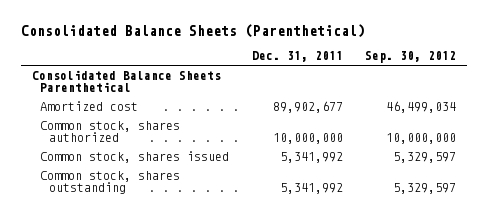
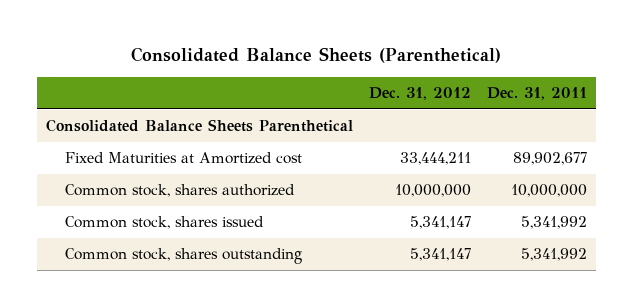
[364,51,456,64] Sep. 30, 2012 -> none
none -> [368,87,471,101] Dec. 31, 2012
[40,101,139,112] Amortized cost -> [64,152,302,165] Fixed Maturities at Amortized cost

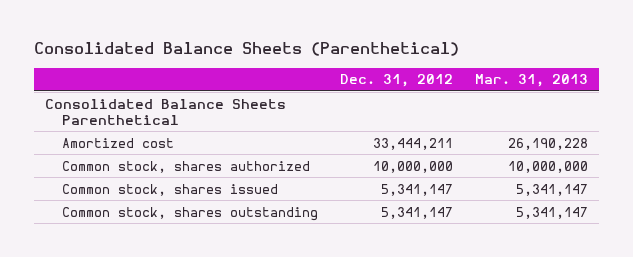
[487,87,588,101] Dec. 31, 2011 -> none
none -> [475,74,589,88] Mar. 31, 2013
[64,152,302,165] Fixed Maturities at Amortized cost -> [62,137,175,148] Amortized cost

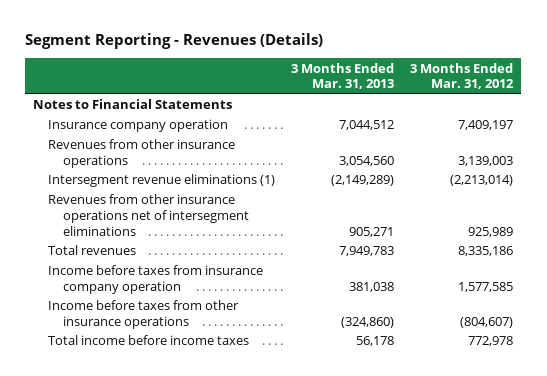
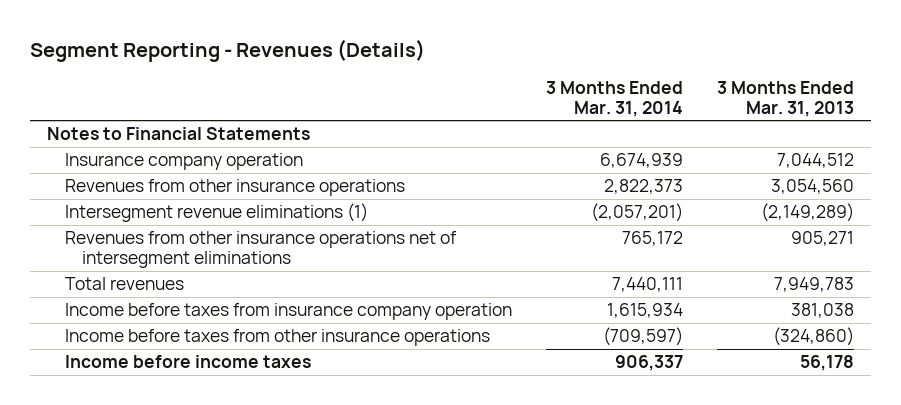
[410,62,515,90] 3 Months Ended Mar. 31, 2012 -> none
none -> [545,80,683,117] 3 Months Ended Mar. 31, 2014
[48,335,250,346] Total income before income taxes -> [64,355,311,369] Income before income taxes

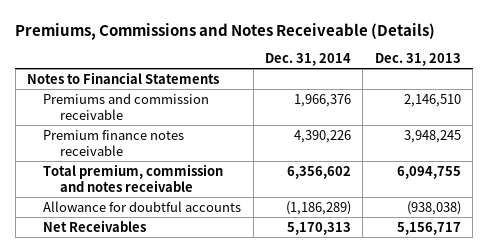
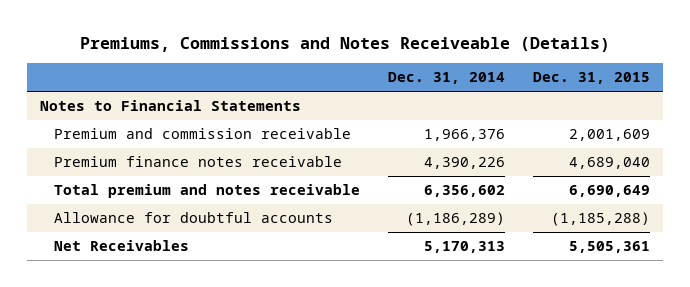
[374,53,461,67] Dec. 31, 2013 -> none
none -> [532,72,650,85] Dec. 31, 2015
[43,92,210,120] Premiums and commission receivable -> [53,128,351,140] Premium and commission receivable
[43,163,224,192] Total premium, commission and notes receivable -> [53,184,360,199] Total premium and notes receivable

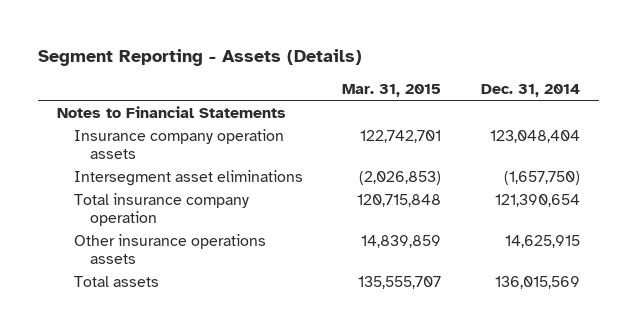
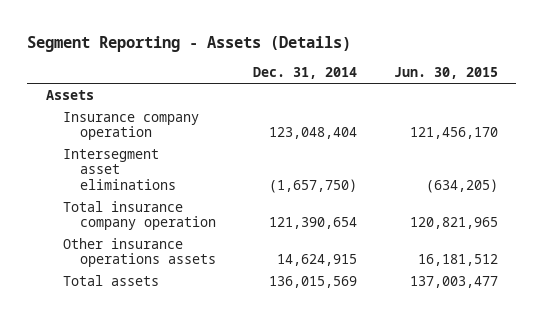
[342,83,442,97] Mar. 31, 2015 -> none
none -> [393,67,498,80] Jun. 30, 2015
[57,105,287,118] Notes to Financial Statements -> none
none -> [45,89,94,100] Assets
[73,128,284,160] Insurance company operation assets -> [62,111,199,141] Insurance company operation
[504,234,580,248] 14,625,915 -> [276,254,357,267] 14,624,915

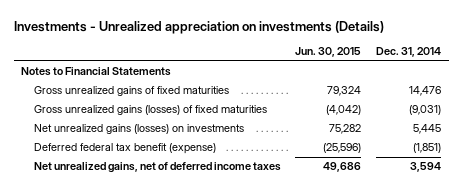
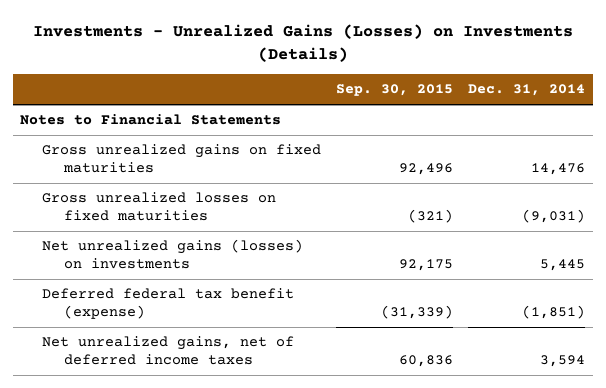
[13,20,384,34] Investments - Unrealized appreciation on investments (Details) -> [32,24,573,63] Investments - Unrealized Gains (Losses) on Investments (Details)
[295,47,362,58] Jun. 30, 2015 -> none
none -> [336,84,454,97] Sep. 30, 2015
[33,86,229,97] Gross unrealized gains of fixed maturities -> [42,144,322,174] Gross unrealized gains on fixed maturities
[33,105,267,116] Gross unrealized gains (losses) of fixed maturities -> [42,192,277,222] Gross unrealized losses on fixed maturities

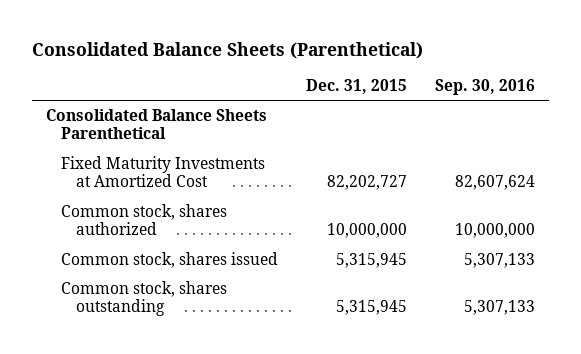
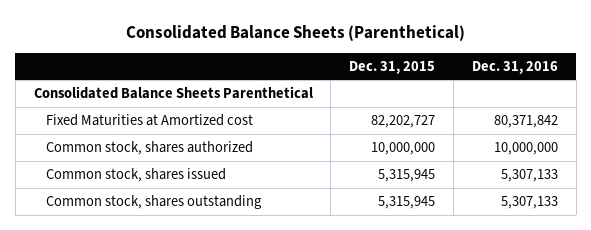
[435,79,536,96] Sep. 30, 2016 -> none
none -> [471,60,558,74] Dec. 31, 2016
[60,156,265,188] Fixed Maturity Investments at Amortized Cost -> [45,114,253,127] Fixed Maturities at Amortized cost

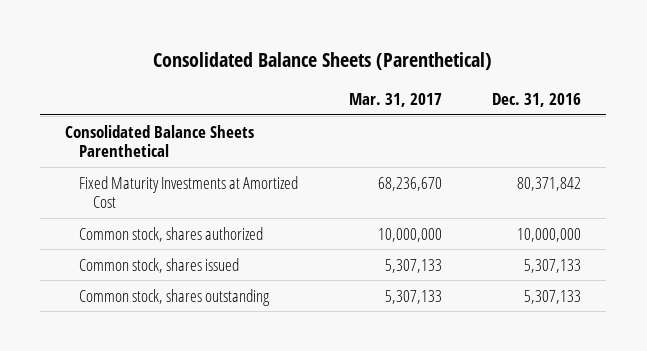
[349,60,436,74] Dec. 31, 2015 -> none
none -> [348,93,442,108] Mar. 31, 2017
[45,114,253,127] Fixed Maturities at Amortized cost -> [79,175,299,209] Fixed Maturity Investments at Amortized Cost

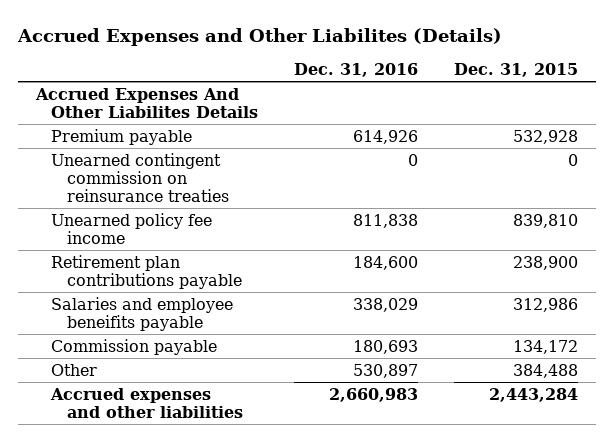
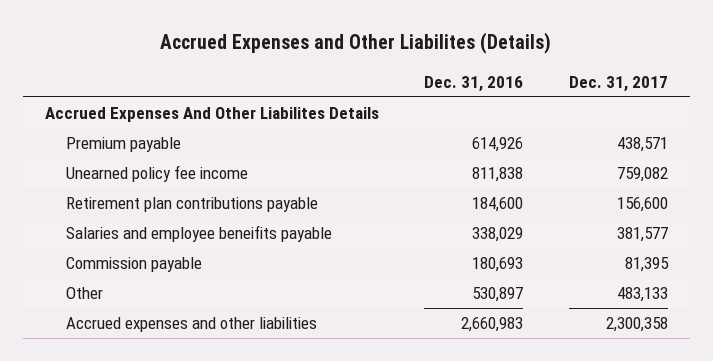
[453,62,578,77] Dec. 31, 2015 -> none
none -> [568,75,668,92] Dec. 31, 2017
[51,152,229,202] Unearned contingent commission on reinsurance treaties -> none

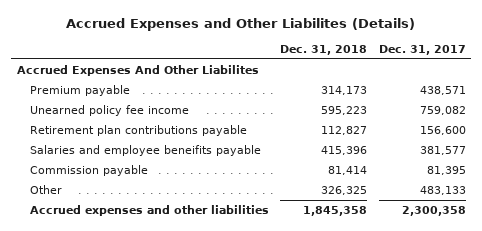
[424,75,524,92] Dec. 31, 2016 -> none
none -> [280,44,368,55] Dec. 31, 2018
[45,107,380,123] Accrued Expenses And Other Liabilites Details -> [16,64,259,76] Accrued Expenses And Other Liabilites

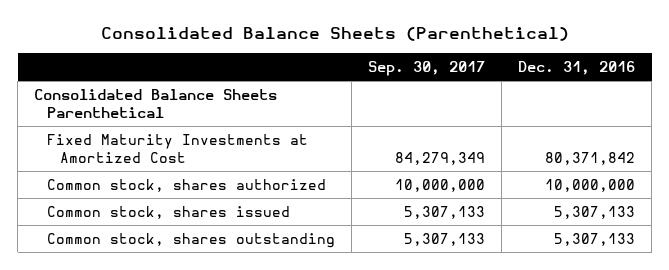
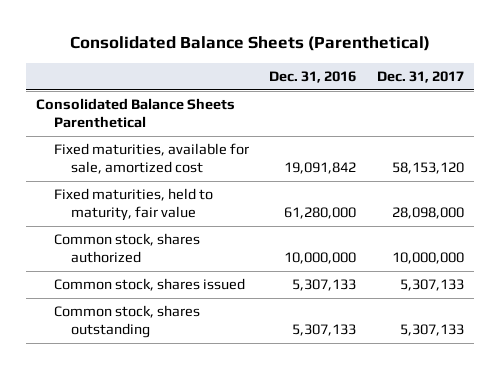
[368,61,486,77] Sep. 30, 2017 -> none
none -> [376,71,464,84] Dec. 31, 2017
[47,133,309,163] Fixed Maturity Investments at Amortized Cost -> none
none -> [53,143,249,175] Fixed maturities, available for sale, amortized cost
none -> [53,188,213,222] Fixed maturities, held to maturity, fair value

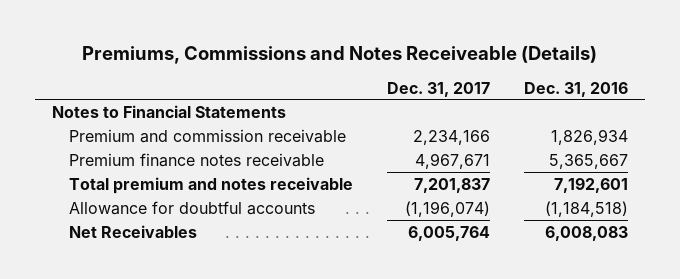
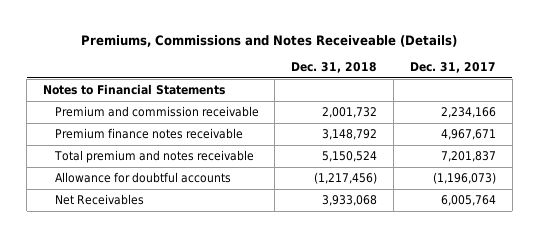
[523,81,628,97] Dec. 31, 2016 -> none
none -> [291,62,378,74] Dec. 31, 2018
[404,200,490,217] (1,196,074) -> [432,172,496,185] (1,196,073)

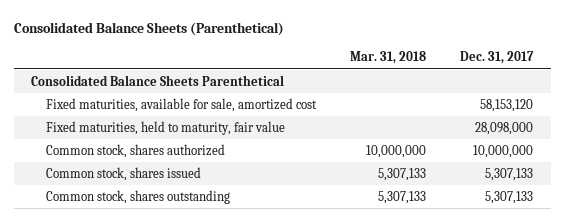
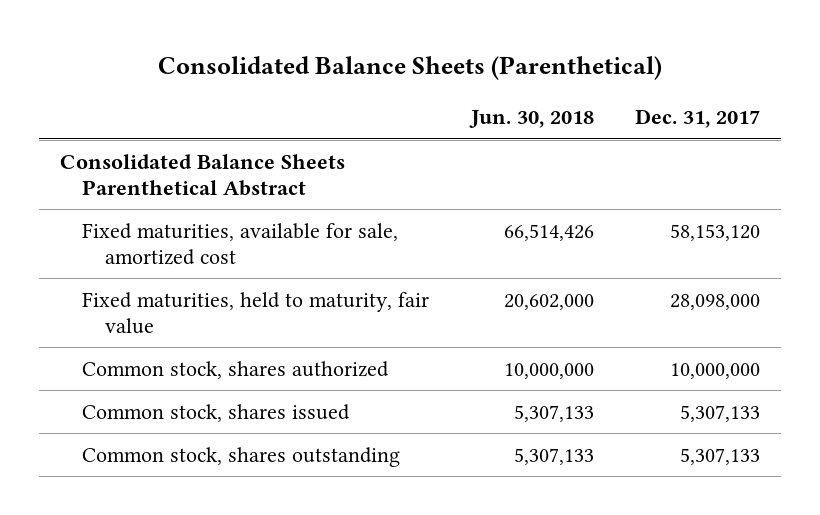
[350,51,427,65] Mar. 31, 2018 -> none
none -> [468,110,594,129] Jun. 30, 2018
[31,74,285,86] Consolidated Balance Sheets Parenthetical -> [59,153,345,196] Consolidated Balance Sheets Parenthetical Abstract

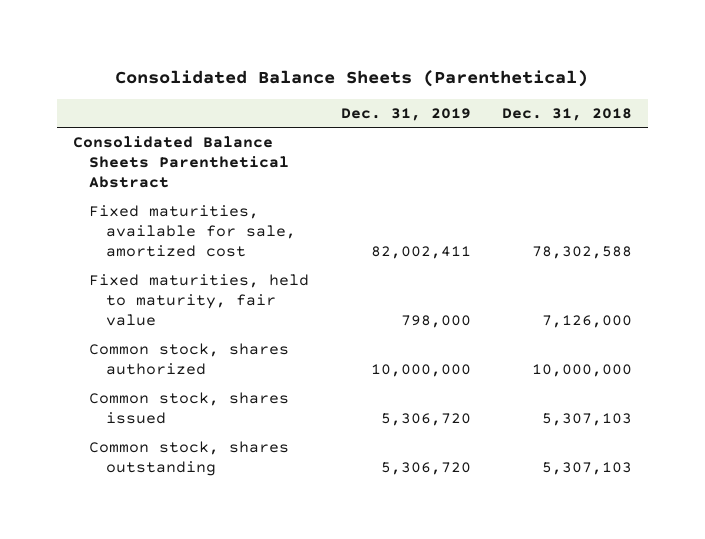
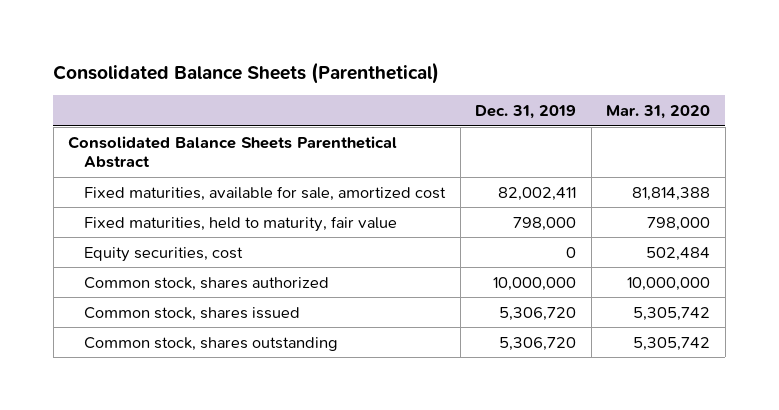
[502,108,633,122] Dec. 31, 2018 -> none
none -> [606,105,711,120] Mar. 31, 2020
none -> [84,246,244,262] Equity securities, cost

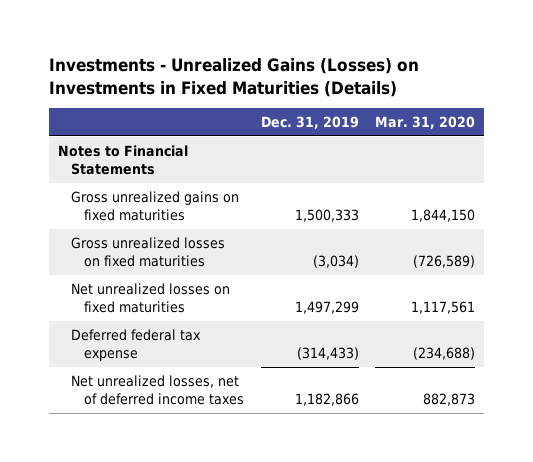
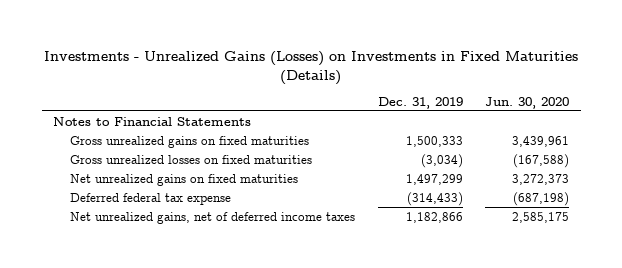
[375,115,476,129] Mar. 31, 2020 -> none
none -> [485,96,570,109] Jun. 30, 2020
[71,283,231,313] Net unrealized losses on fixed maturities -> [70,173,299,186] Net unrealized gains on fixed maturities
[71,375,245,405] Net unrealized losses, net of deferred income taxes -> [70,211,356,224] Net unrealized gains, net of deferred income taxes

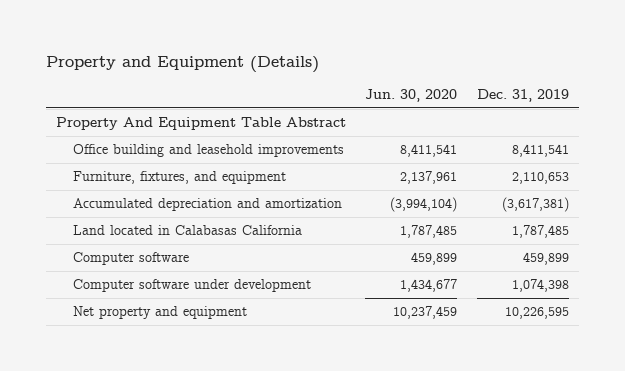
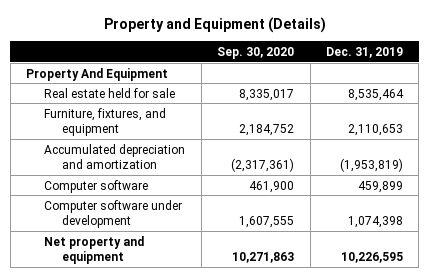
[365,89,458,103] Jun. 30, 2020 -> none
none -> [217,46,295,59] Sep. 30, 2020
[73,144,345,158] Office building and leasehold improvements -> none
[55,117,346,131] Property And Equipment Table Abstract -> [26,67,169,81] Property And Equipment
none -> [44,87,176,98] Real estate held for sale
[73,225,303,236] Land located in Calabasas California -> none
[502,197,570,213] (3,617,381) -> [339,158,403,173] (1,953,819)

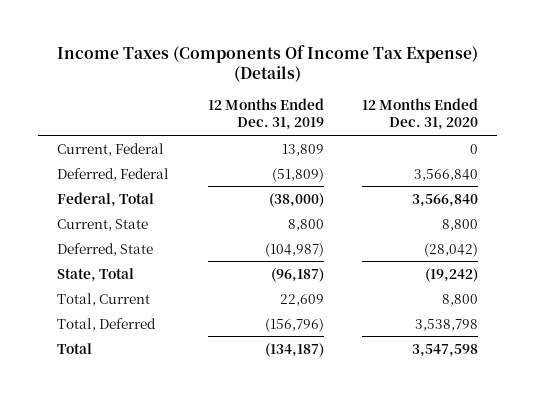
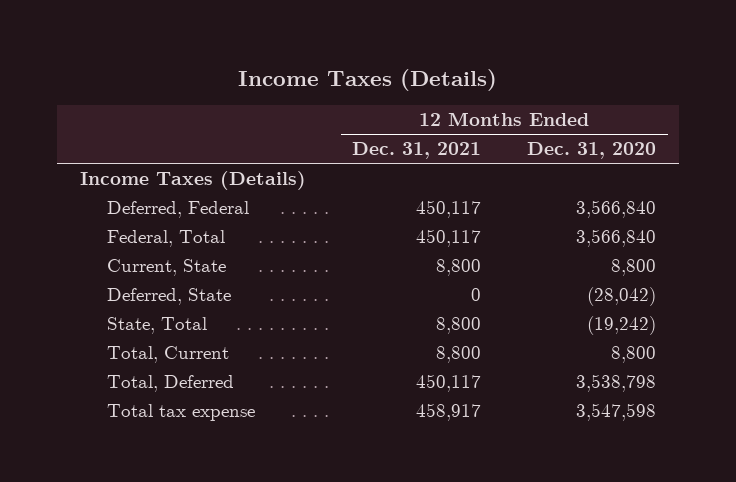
[56,44,478,83] Income Taxes (Components Of Income Tax Expense) (Details) -> [238,69,498,92] Income Taxes (Details)
[207,98,324,131] 12 Months Ended Dec. 31, 2019 -> none
none -> [352,142,482,160] Dec. 31, 2021
[57,142,165,156] Current, Federal -> none
none -> [80,171,307,191] Income Taxes (Details)
[57,342,93,354] Total -> [107,404,256,422] Total tax expense

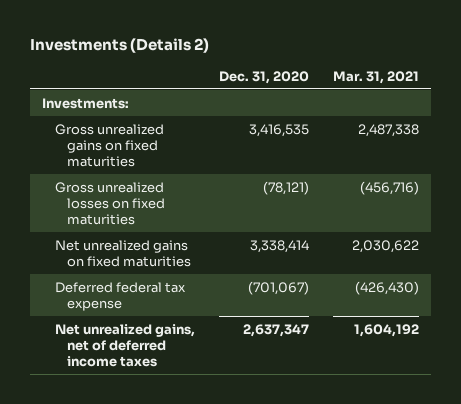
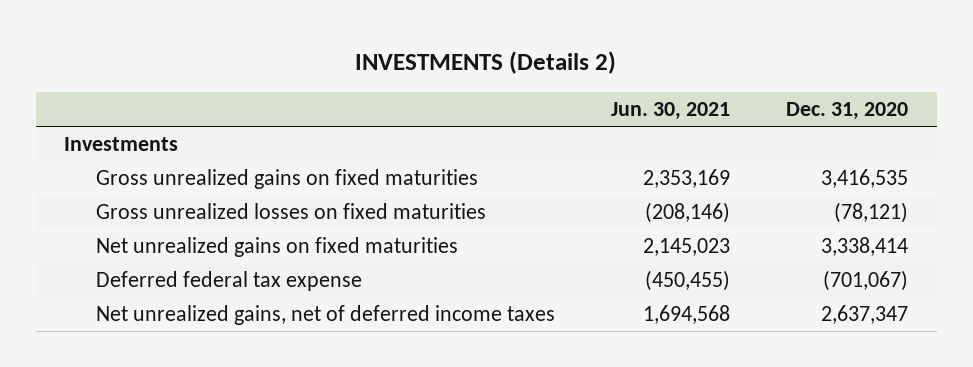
[30,38,210,54] Investments (Details 2) -> [355,51,617,75] INVESTMENTS (Details 2)
[332,70,419,84] Mar. 31, 2021 -> none
none -> [610,102,730,121] Jun. 30, 2021
[42,97,130,109] Investments: -> [64,137,179,152] Investments

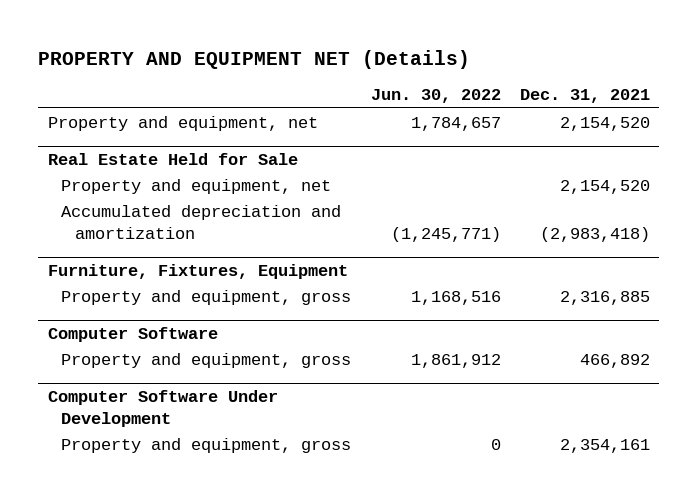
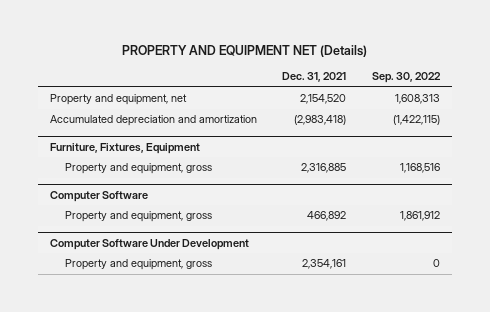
[370,89,501,104] Jun. 30, 2022 -> none
none -> [371,72,441,84] Sep. 30, 2022
[47,152,298,165] Real Estate Held for Sale -> none
[61,178,332,194] Property and equipment, net -> none

